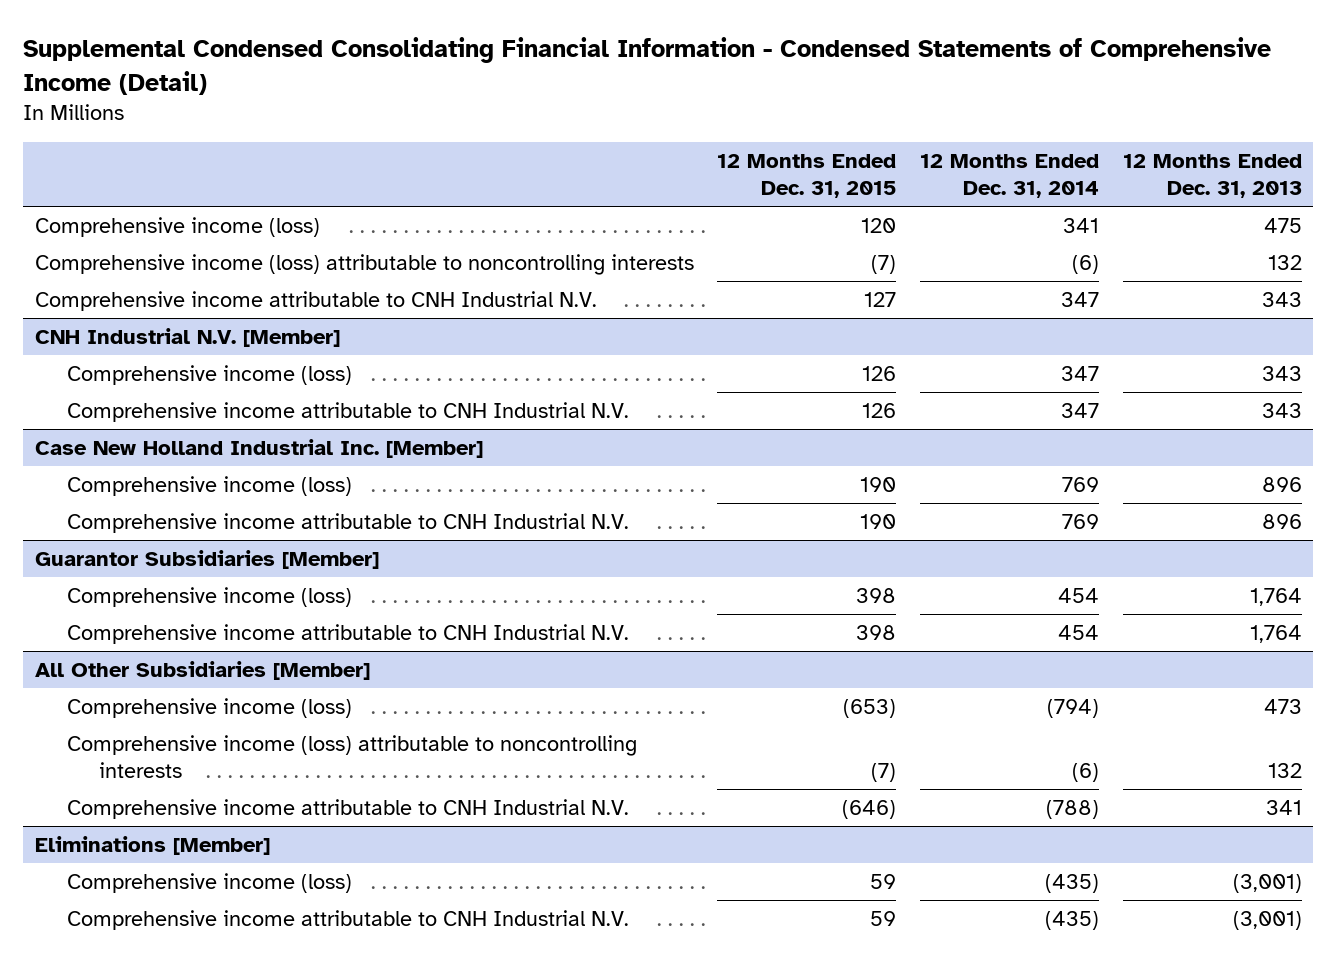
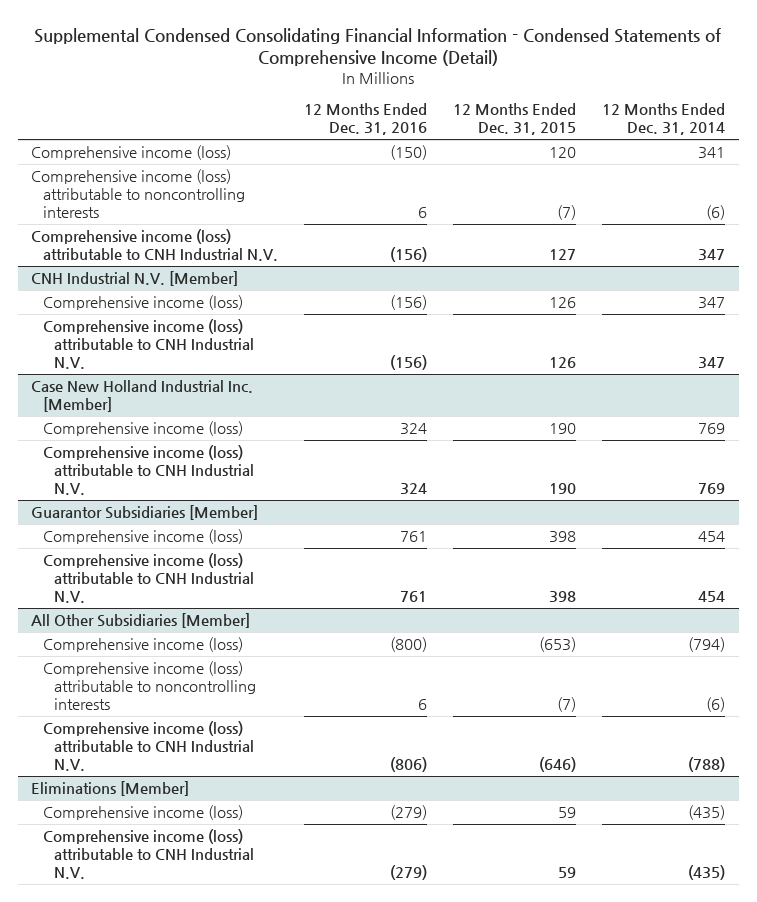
[1122,153,1302,199] 12 Months Ended Dec. 31, 2013 -> none
none -> [303,102,427,136] 12 Months Ended Dec. 31, 2016
[34,290,597,311] Comprehensive income attributable to CNH Industrial N.V. -> [31,228,278,262] Comprehensive income (loss) attributable to CNH Industrial N.V.
[67,401,630,422] Comprehensive income attributable to CNH Industrial N.V. -> [42,318,254,370] Comprehensive income (loss) attributable to CNH Industrial N.V.
[67,512,630,533] Comprehensive income attributable to CNH Industrial N.V. -> [42,444,254,496] Comprehensive income (loss) attributable to CNH Industrial N.V.
[67,623,630,644] Comprehensive income attributable to CNH Industrial N.V. -> [42,552,254,604] Comprehensive income (loss) attributable to CNH Industrial N.V.
[67,798,630,819] Comprehensive income attributable to CNH Industrial N.V. -> [42,720,254,772] Comprehensive income (loss) attributable to CNH Industrial N.V.
[67,909,630,930] Comprehensive income attributable to CNH Industrial N.V. -> [42,828,254,880] Comprehensive income (loss) attributable to CNH Industrial N.V.

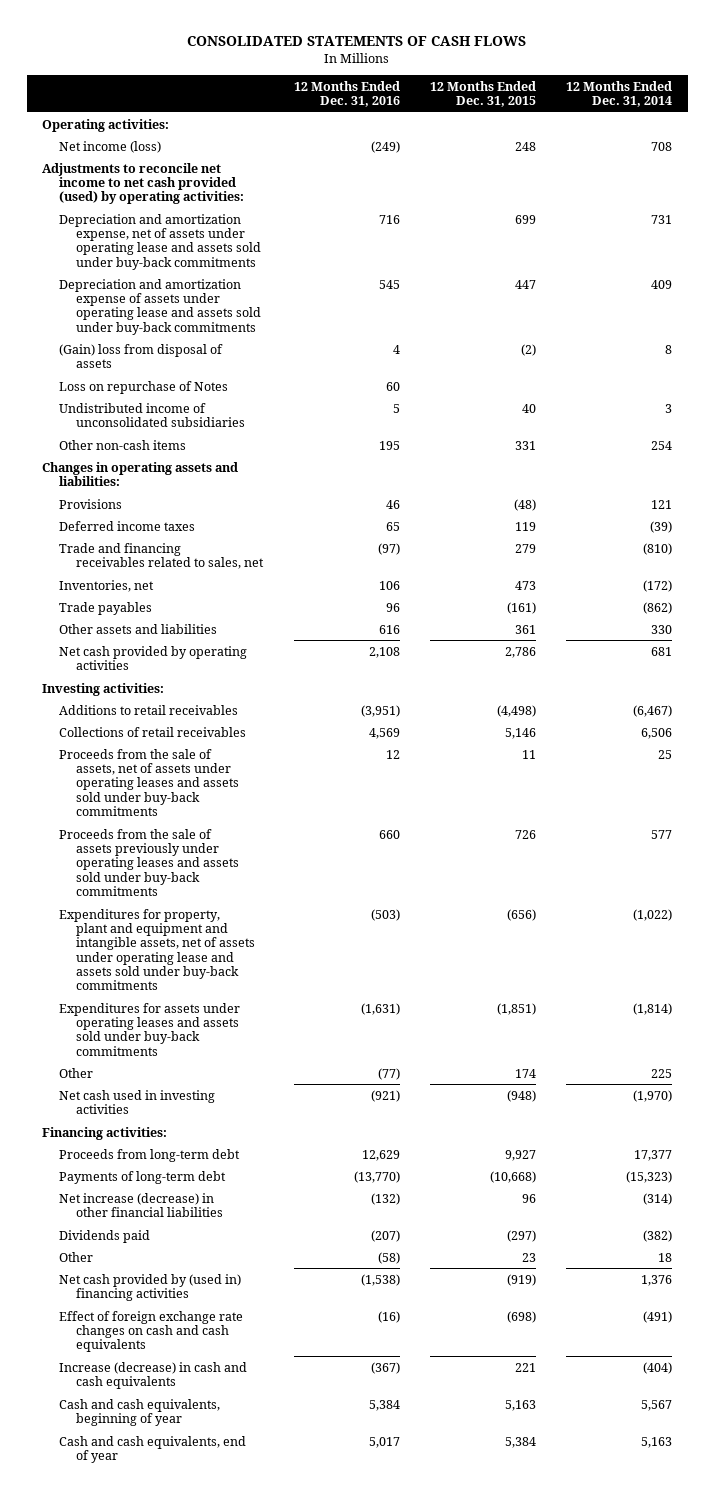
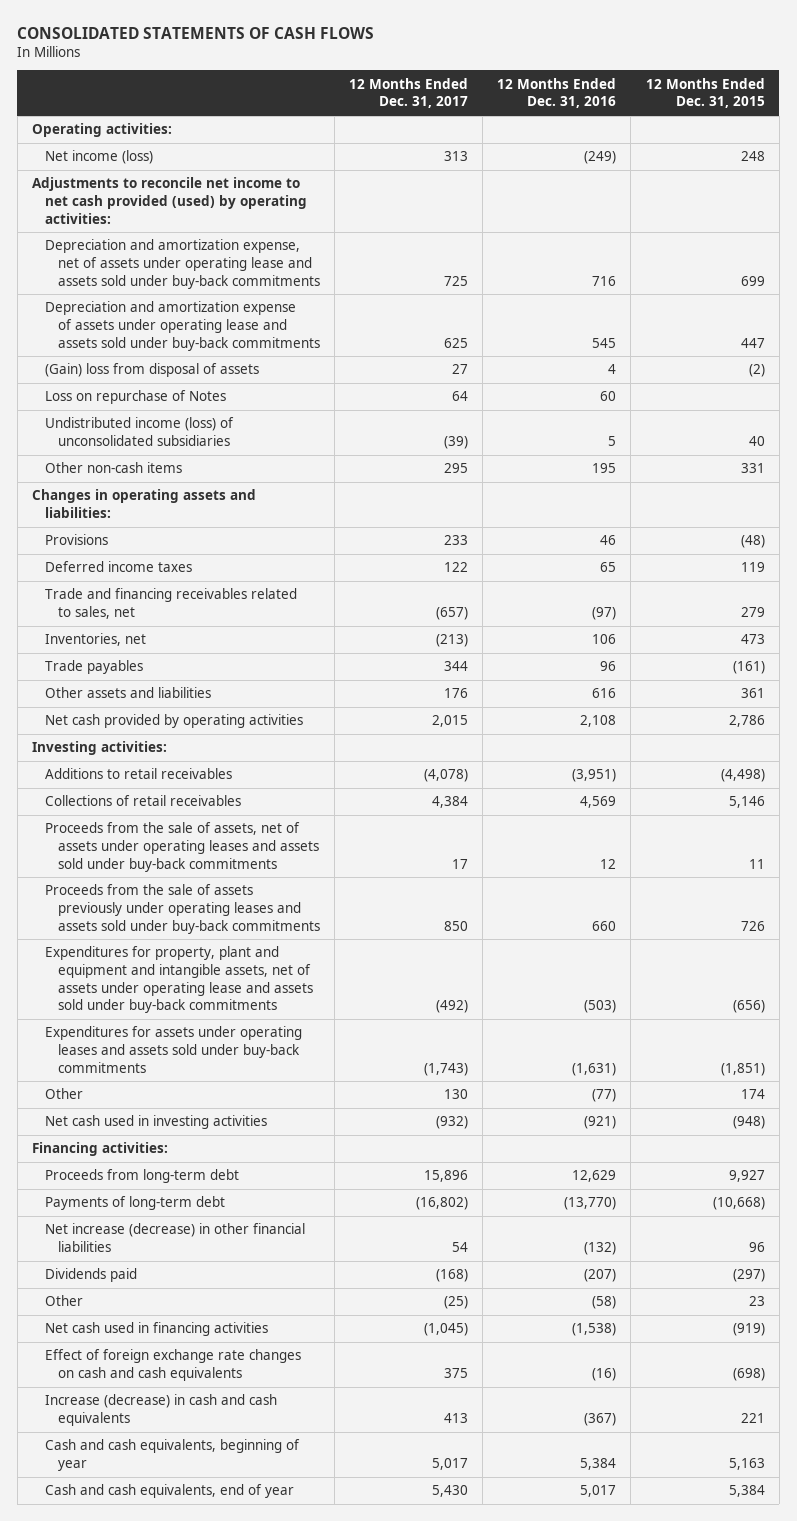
[566,80,673,108] 12 Months Ended Dec. 31, 2014 -> none
none -> [349,77,469,109] 12 Months Ended Dec. 31, 2017
[59,402,246,427] Undistributed income of unconsolidated subsidiaries -> [44,417,234,446] Undistributed income (loss) of unconsolidated subsidiaries
[59,1273,242,1301] Net cash provided by (used in) financing activities -> [44,1322,268,1337] Net cash used in financing activities

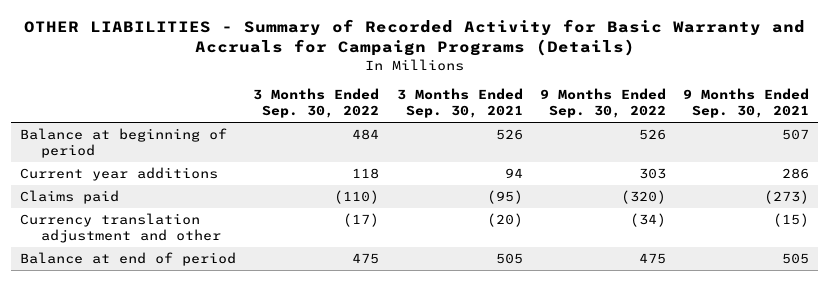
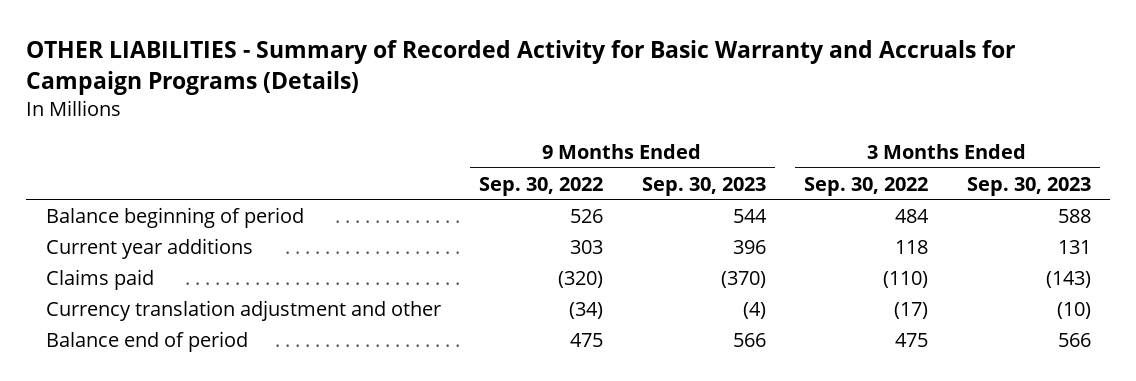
[396,88,523,119] 3 Months Ended Sep. 30, 2021 -> none
[683,88,810,119] 9 Months Ended Sep. 30, 2021 -> none
none -> [641,176,766,196] Sep. 30, 2023
none -> [966,176,1091,196] Sep. 30, 2023
[19,128,227,159] Balance at beginning of period -> [45,206,304,228] Balance beginning of period
[19,252,236,267] Balance at end of period -> [45,330,248,352] Balance end of period

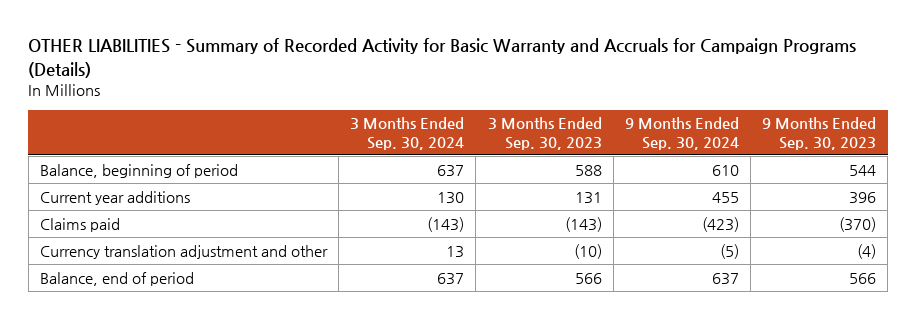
[479,176,604,196] Sep. 30, 2022 -> none
[804,176,929,196] Sep. 30, 2022 -> none
none -> [350,117,465,150] 3 Months Ended Sep. 30, 2024
none -> [624,117,739,150] 9 Months Ended Sep. 30, 2024
[45,206,304,228] Balance beginning of period -> [39,163,238,178] Balance, beginning of period
[45,330,248,352] Balance end of period -> [39,271,194,286] Balance, end of period

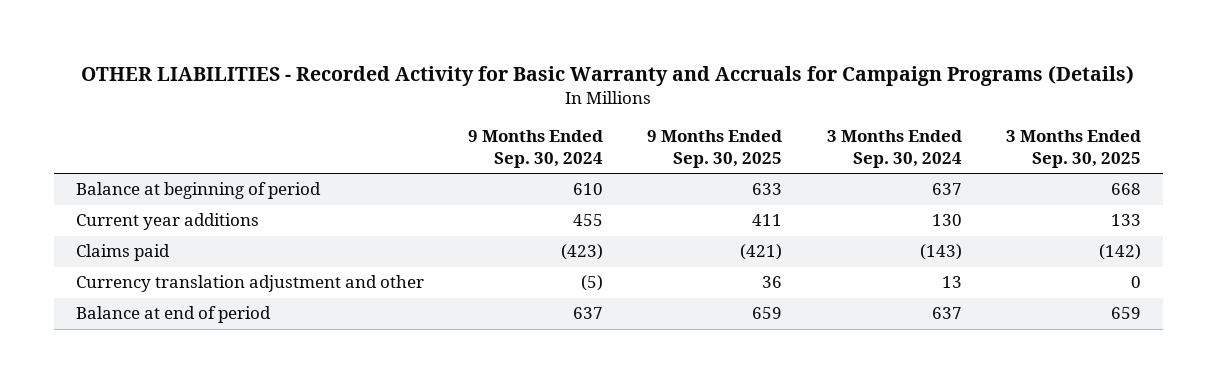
[28,38,857,78] OTHER LIABILITIES - Summary of Recorded Activity for Basic Warranty and Accruals for Campaign Programs (Details) -> [81,64,1135,86] OTHER LIABILITIES - Recorded Activity for Basic Warranty and Accruals for Campaign Programs (Details)
[487,117,602,150] 3 Months Ended Sep. 30, 2023 -> none
[762,117,877,150] 9 Months Ended Sep. 30, 2023 -> none
none -> [647,130,783,169] 9 Months Ended Sep. 30, 2025
none -> [1005,130,1141,169] 3 Months Ended Sep. 30, 2025
[39,163,238,178] Balance, beginning of period -> [76,182,322,200] Balance at beginning of period
[39,271,194,286] Balance, end of period -> [76,306,272,324] Balance at end of period

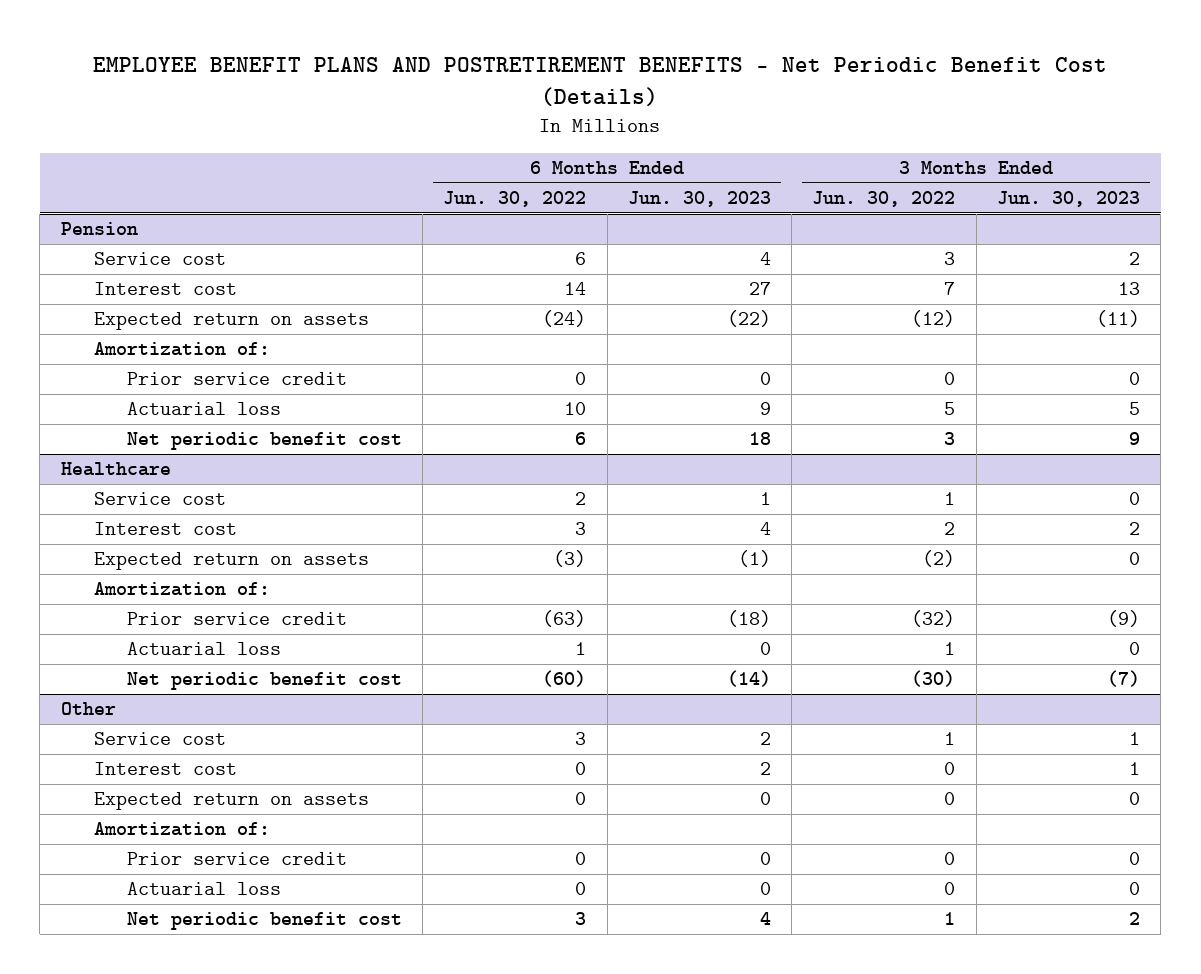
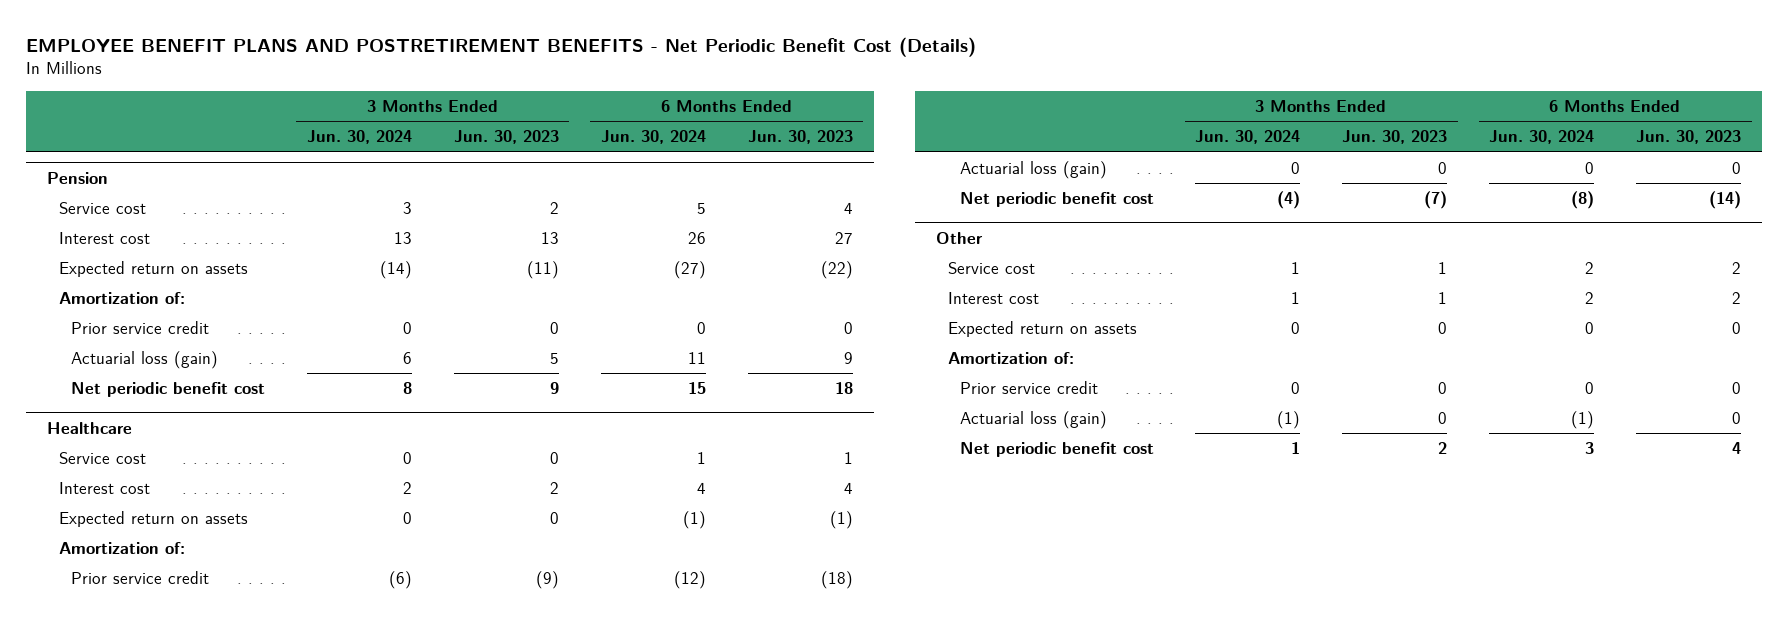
[443,191,587,208] Jun. 30, 2022 -> none
[812,191,956,208] Jun. 30, 2022 -> none
none -> [306,130,412,145] Jun. 30, 2024
none -> [600,130,706,145] Jun. 30, 2024
[126,402,281,416] Actuarial loss -> [70,350,218,369] Actuarial loss (gain)
[126,642,281,656] Actuarial loss -> [959,160,1107,179] Actuarial loss (gain)
[126,882,281,896] Actuarial loss -> [959,410,1107,429] Actuarial loss (gain)

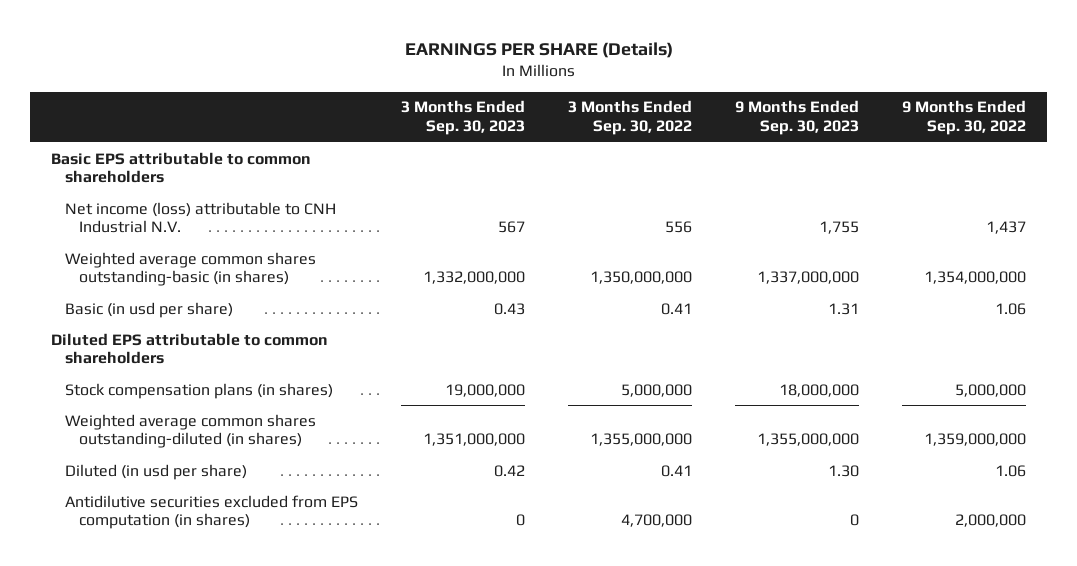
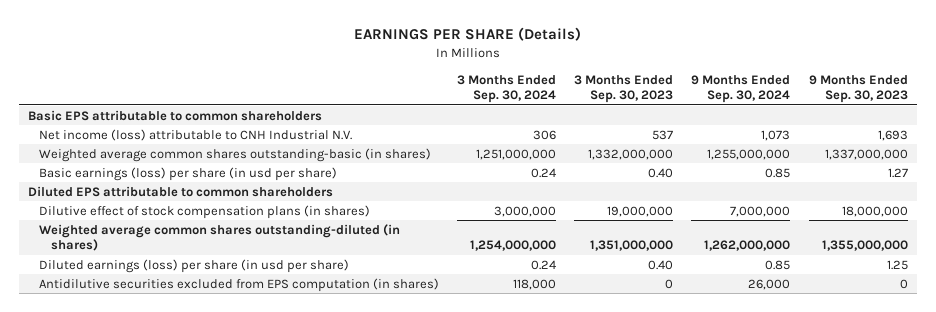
[567,100,692,136] 3 Months Ended Sep. 30, 2022 -> none
[901,100,1026,136] 9 Months Ended Sep. 30, 2022 -> none
none -> [457,74,557,104] 3 Months Ended Sep. 30, 2024
none -> [691,74,791,104] 9 Months Ended Sep. 30, 2024
[498,221,526,234] 567 -> [652,129,674,140] 537
[818,221,859,235] 1,755 -> [877,129,908,141] 1,693
[65,301,234,318] Basic (in usd per share) -> [39,166,338,181] Basic earnings (loss) per share (in usd per share)
[494,302,526,315] 0.43 -> [648,167,674,178] 0.40
[827,302,859,315] 1.31 -> [887,167,908,178] 1.27
[65,382,334,399] Stock compensation plans (in shares) -> [39,204,371,219] Dilutive effect of stock compensation plans (in shares)
[65,463,248,480] Diluted (in usd per share) -> [39,258,350,273] Diluted earnings (loss) per share (in usd per share)
[494,464,526,477] 0.42 -> [648,259,674,270] 0.40
[827,464,859,477] 1.30 -> [886,259,908,270] 1.25

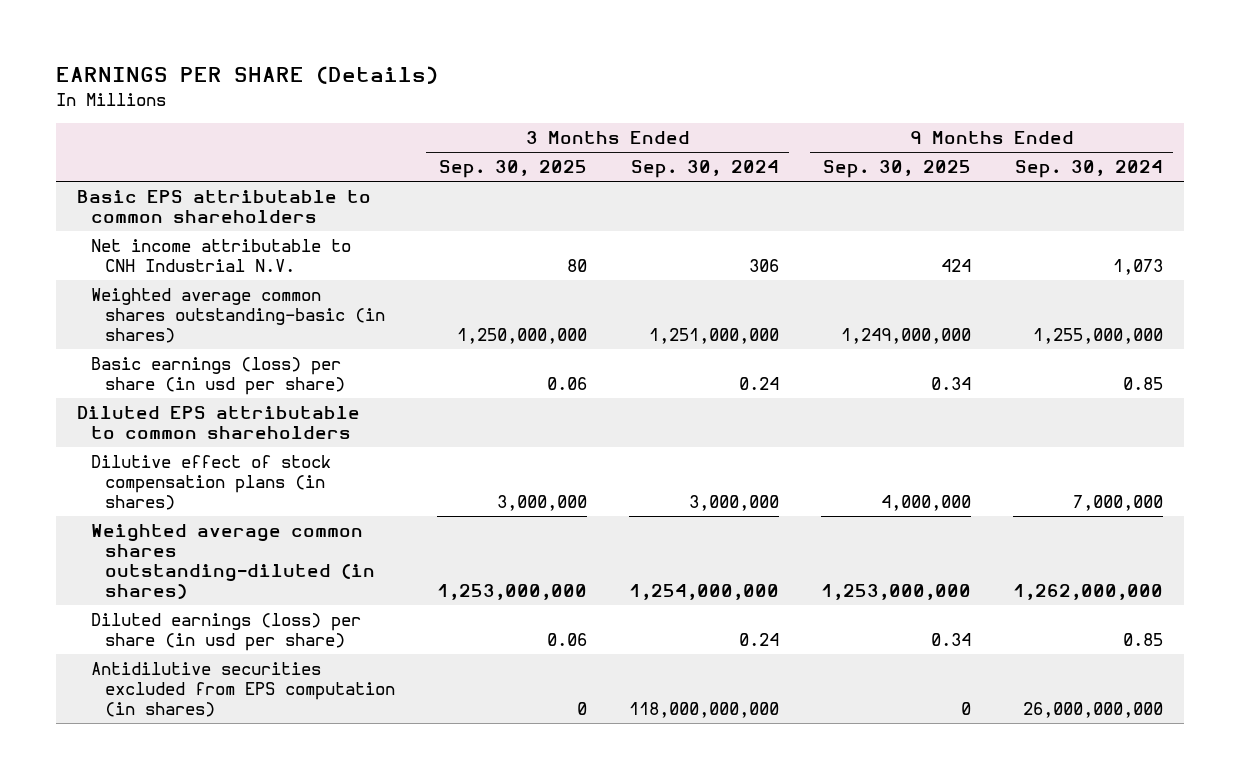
[574,74,674,104] 3 Months Ended Sep. 30, 2023 -> none
[808,74,908,104] 9 Months Ended Sep. 30, 2023 -> none
none -> [438,160,587,179] Sep. 30, 2025
none -> [822,160,971,179] Sep. 30, 2025
[39,128,353,141] Net income (loss) attributable to CNH Industrial N.V. -> [90,239,351,273] Net income attributable to CNH Industrial N.V.
[513,278,557,290] 118,000 -> [628,702,779,719] 118,000,000,000
[748,278,791,290] 26,000 -> [1022,702,1163,719] 26,000,000,000

